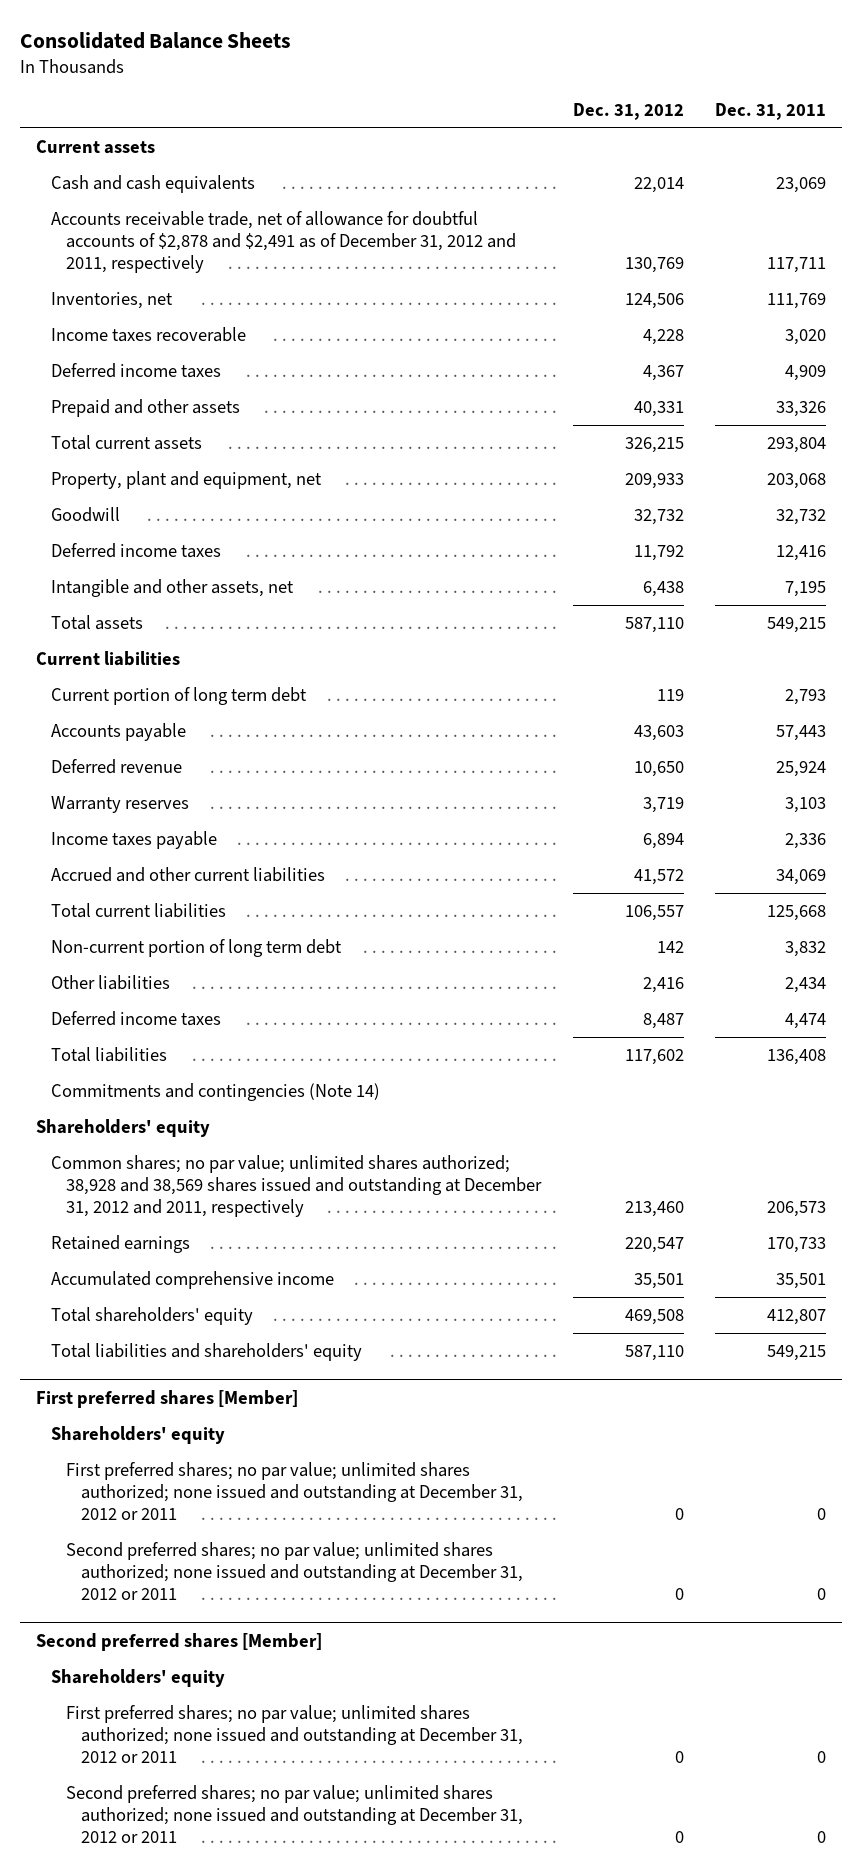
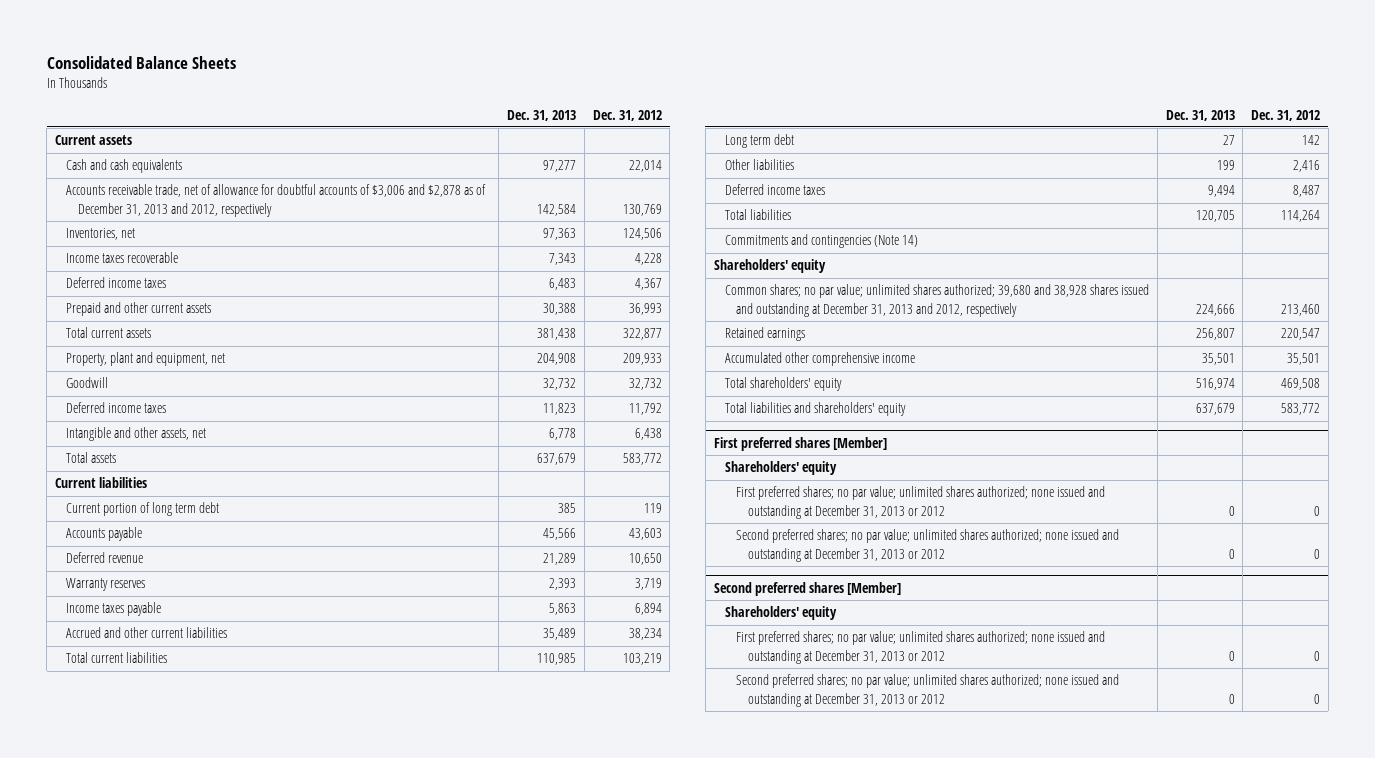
[715,103,827,121] Dec. 31, 2011 -> none
none -> [507,109,577,121] Dec. 31, 2013
[50,211,517,273] Accounts receivable trade, net of allowance for doubtful accounts of $2,878 and $2,491 as of December 31, 2012 and 2011, respectively -> [66,184,487,217] Accounts receivable trade, net of allowance for doubtful accounts of $3,006 and $2,878 as of December 31, 2013 and 2012, respectively
[50,399,240,418] Prepaid and other assets -> [66,302,212,317] Prepaid and other current assets
[633,401,684,418] 40,331 -> [628,303,662,316] 36,993
[624,437,684,454] 326,215 -> [622,328,662,341] 322,877
[624,617,684,634] 587,110 -> [622,453,662,466] 583,772
[633,869,684,886] 41,572 -> [628,628,662,641] 38,234
[624,905,684,922] 106,557 -> [622,653,662,666] 103,219
[50,939,342,958] Non-current portion of long term debt -> [725,134,795,149] Long term debt
[624,1049,684,1066] 117,602 -> [1281,210,1321,223] 114,264
[50,1155,543,1217] Common shares; no par value; unlimited shares authorized; 38,928 and 38,569 shares issued and outstanding at December 31, 2012 and 2011, respectively -> [725,284,1150,317] Common shares; no par value; unlimited shares authorized; 39,680 and 38,928 shares issued and outstanding at December 31, 2013 and 2012, respectively
[50,1271,334,1290] Accumulated comprehensive income -> [725,352,916,367] Accumulated other comprehensive income
[624,1345,684,1362] 587,110 -> [1281,403,1321,416] 583,772
[66,1462,524,1520] First preferred shares; no par value; unlimited shares authorized; none issued and outstanding at December 31, 2012 or 2011 -> [736,486,1106,519] First preferred shares; no par value; unlimited shares authorized; none issued and outstanding at December 31, 2013 or 2012
[66,1542,524,1600] Second preferred shares; no par value; unlimited shares authorized; none issued and outstanding at December 31, 2012 or 2011 -> [736,529,1120,562] Second preferred shares; no par value; unlimited shares authorized; none issued and outstanding at December 31, 2013 or 2012
[66,1705,524,1763] First preferred shares; no par value; unlimited shares authorized; none issued and outstanding at December 31, 2012 or 2011 -> [736,631,1106,664] First preferred shares; no par value; unlimited shares authorized; none issued and outstanding at December 31, 2013 or 2012
[66,1785,524,1843] Second preferred shares; no par value; unlimited shares authorized; none issued and outstanding at December 31, 2012 or 2011 -> [736,674,1120,707] Second preferred shares; no par value; unlimited shares authorized; none issued and outstanding at December 31, 2013 or 2012

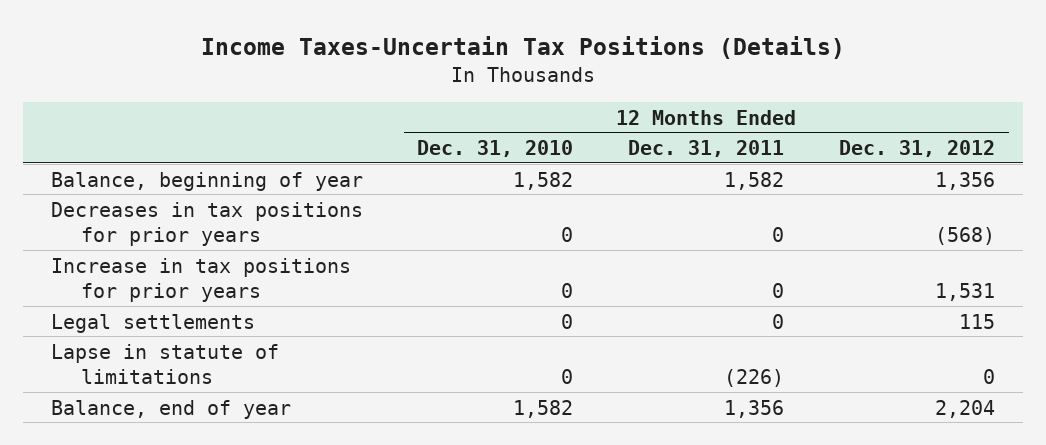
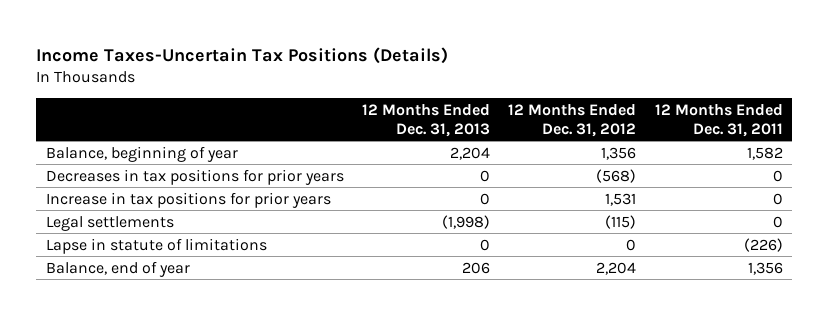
[417,140,574,158] Dec. 31, 2010 -> none
none -> [362,103,491,137] 12 Months Ended Dec. 31, 2013
[959,313,996,329] 115 -> [605,214,637,229] (115)

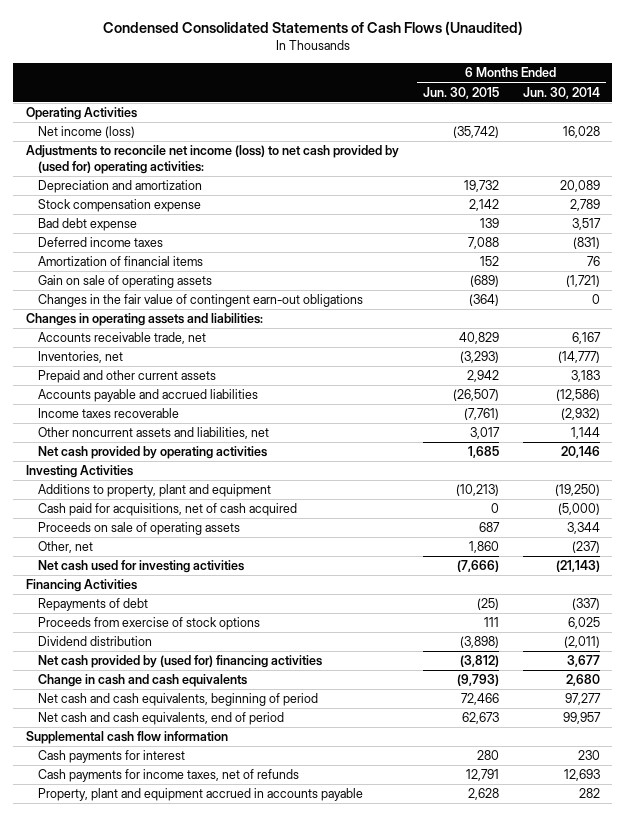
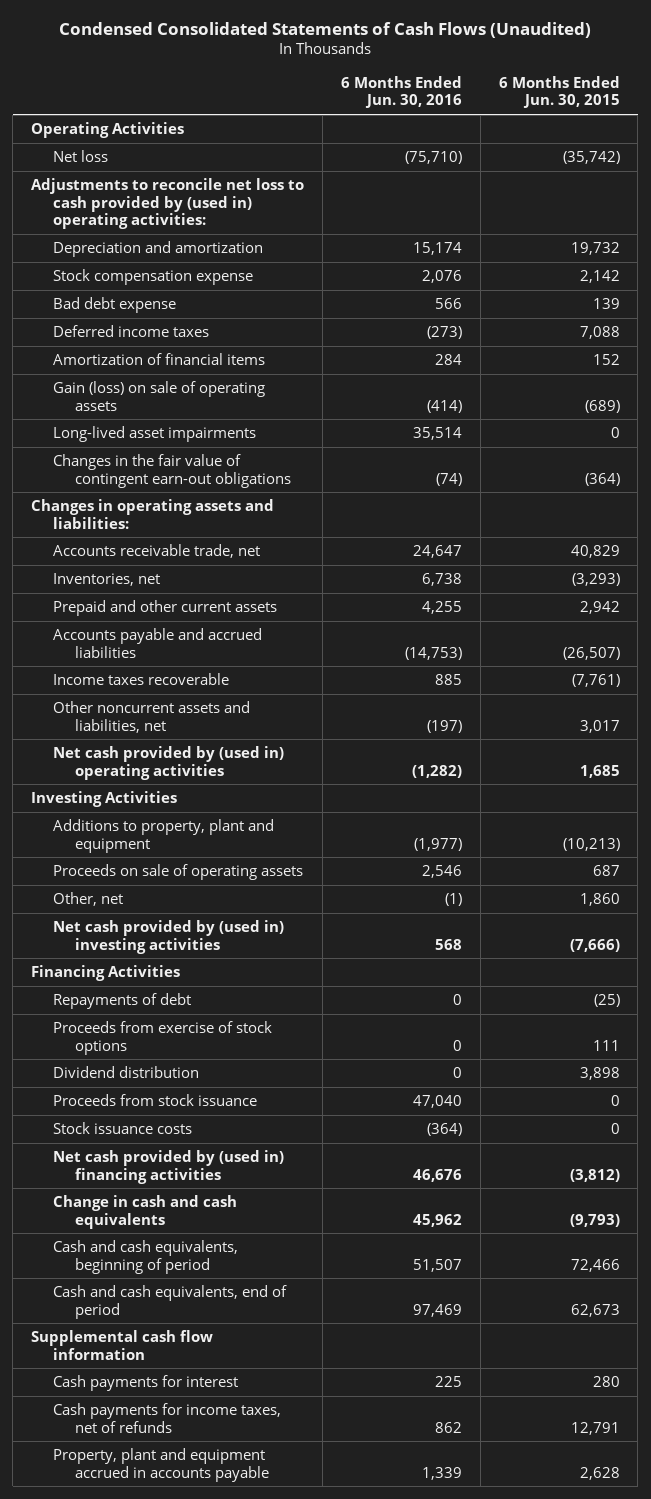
[523,86,601,99] Jun. 30, 2014 -> none
none -> [340,75,462,109] 6 Months Ended Jun. 30, 2016
[37,126,135,139] Net income (loss) -> [52,150,108,163] Net loss
[25,145,399,175] Adjustments to reconcile net income (loss) to net cash provided by (used for) operating activities: -> [31,178,305,229] Adjustments to reconcile net loss to cash provided by (used in) operating activities:
[37,275,212,289] Gain on sale of operating assets -> [52,381,265,411] Gain (loss) on sale of operating assets
none -> [52,426,256,443] Long-lived asset impairments
[37,446,267,460] Net cash provided by operating activities -> [52,746,284,780] Net cash provided by (used in) operating activities
[37,503,297,517] Cash paid for acquisitions, net of cash acquired -> none
[37,560,244,574] Net cash used for investing activities -> [52,920,284,954] Net cash provided by (used in) investing activities
[459,636,499,649] (3,898) -> [579,1067,620,1081] 3,898
none -> [52,1094,257,1107] Proceeds from stock issuance
none -> [52,1122,192,1135] Stock issuance costs
[37,655,322,669] Net cash provided by (used for) financing activities -> [52,1150,284,1184] Net cash provided by (used in) financing activities
[37,693,318,707] Net cash and cash equivalents, beginning of period -> [52,1240,238,1274] Cash and cash equivalents, beginning of period
[37,712,284,726] Net cash and cash equivalents, end of period -> [52,1285,287,1319] Cash and cash equivalents, end of period

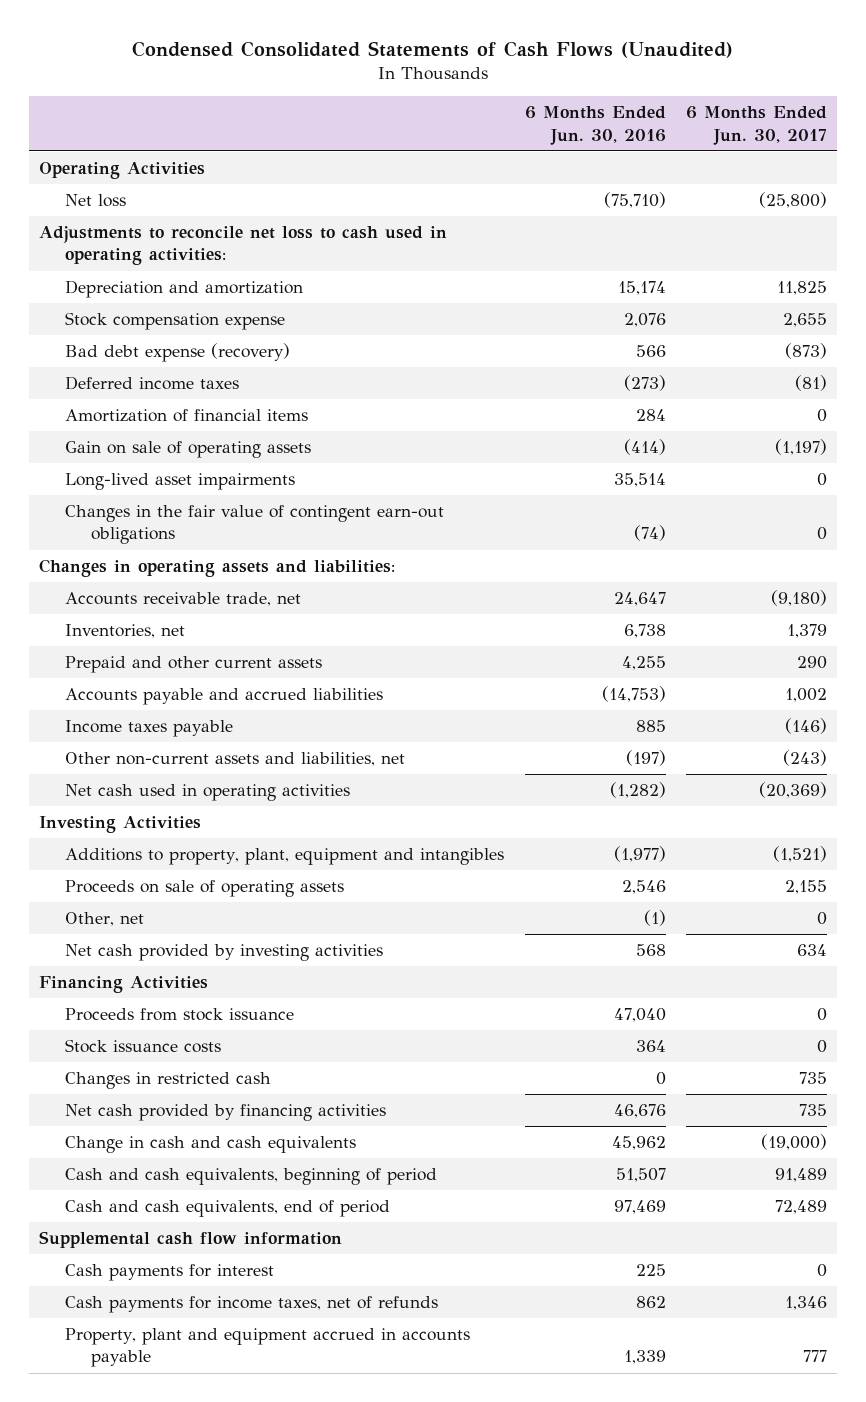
[498,75,620,109] 6 Months Ended Jun. 30, 2015 -> none
none -> [686,106,828,145] 6 Months Ended Jun. 30, 2017
[31,178,305,229] Adjustments to reconcile net loss to cash provided by (used in) operating activities: -> [38,226,447,266] Adjustments to reconcile net loss to cash used in operating activities:
[52,297,176,314] Bad debt expense -> [65,343,291,363] Bad debt expense (recovery)
[52,381,265,411] Gain (loss) on sale of operating assets -> [65,441,312,459] Gain on sale of operating assets
[52,673,229,686] Income taxes recoverable -> [65,720,234,738] Income taxes payable
[52,701,250,733] Other noncurrent assets and liabilities, net -> [65,752,406,767] Other non-current assets and liabilities, net
[52,746,284,780] Net cash provided by (used in) operating activities -> [65,784,351,802] Net cash used in operating activities
[52,819,274,853] Additions to property, plant and equipment -> [65,848,505,866] Additions to property, plant, equipment and intangibles
[52,920,284,954] Net cash provided by (used in) investing activities -> [65,944,384,962] Net cash provided by investing activities
[52,993,191,1010] Repayments of debt -> none
[52,1021,272,1055] Proceeds from exercise of stock options -> none
[52,1066,199,1079] Dividend distribution -> none
[426,1123,462,1137] (364) -> [635,1040,666,1053] 364
none -> [65,1072,272,1090] Changes in restricted cash
[52,1150,284,1184] Net cash provided by (used in) financing activities -> [65,1104,387,1122] Net cash provided by financing activities

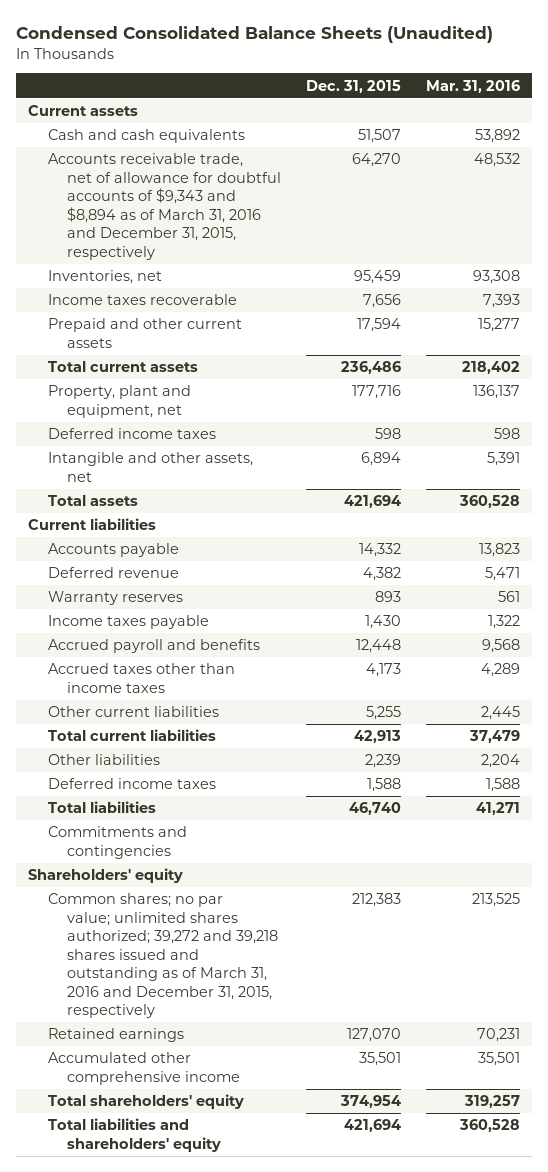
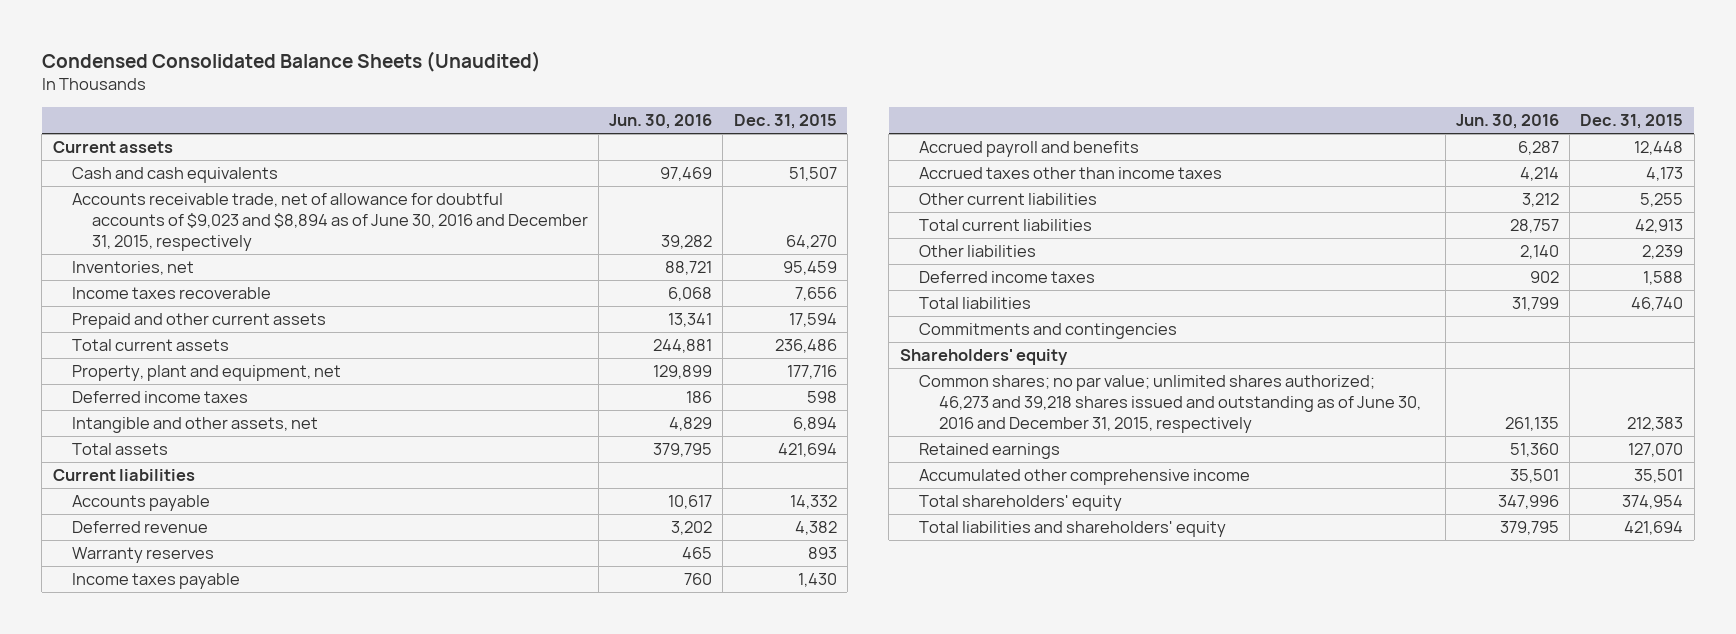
[425,79,520,93] Mar. 31, 2016 -> none
none -> [609,114,713,130] Jun. 30, 2016
[47,153,282,260] Accounts receivable trade, net of allowance for doubtful accounts of $9,343 and $8,894 as of March 31, 2016 and December 31, 2015, respectively -> [72,193,589,251] Accounts receivable trade, net of allowance for doubtful accounts of $9,023 and $8,894 as of June 30, 2016 and December 31, 2015, respectively
[47,893,279,1019] Common shares; no par value; unlimited shares authorized; 39,272 and 39,218 shares issued and outstanding as of March 31, 2016 and December 31, 2015, respectively -> [919,375,1421,433] Common shares; no par value; unlimited shares authorized; 46,273 and 39,218 shares issued and outstanding as of June 30, 2016 and December 31, 2015, respectively

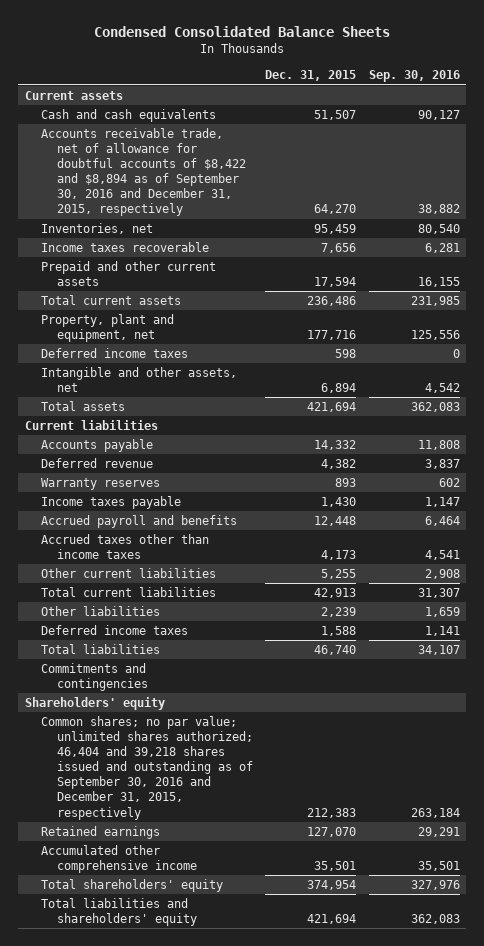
[41,50,541,72] Condensed Consolidated Balance Sheets (Unaudited) -> [94,26,391,38] Condensed Consolidated Balance Sheets
[609,114,713,130] Jun. 30, 2016 -> none
none -> [368,70,460,83] Sep. 30, 2016
[72,193,589,251] Accounts receivable trade, net of allowance for doubtful accounts of $9,023 and $8,894 as of June 30, 2016 and December 31, 2015, respectively -> [40,127,247,217] Accounts receivable trade, net of allowance for doubtful accounts of $8,422 and $8,894 as of September 30, 2016 and December 31, 2015, respectively
[919,375,1421,433] Common shares; no par value; unlimited shares authorized; 46,273 and 39,218 shares issued and outstanding as of June 30, 2016 and December 31, 2015, respectively -> [40,715,254,820] Common shares; no par value; unlimited shares authorized; 46,404 and 39,218 shares issued and outstanding as of September 30, 2016 and December 31, 2015, respectively

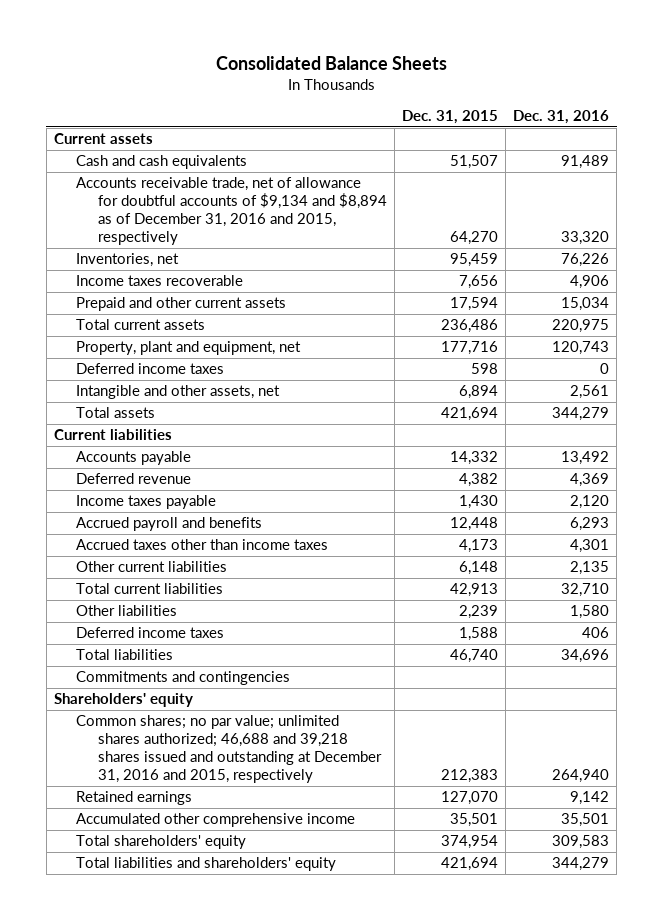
[94,26,391,38] Condensed Consolidated Balance Sheets -> [215,55,447,70] Consolidated Balance Sheets
[368,70,460,83] Sep. 30, 2016 -> none
none -> [513,110,610,125] Dec. 31, 2016
[40,127,247,217] Accounts receivable trade, net of allowance for doubtful accounts of $8,422 and $8,894 as of September 30, 2016 and December 31, 2015, respectively -> [76,177,388,246] Accounts receivable trade, net of allowance for doubtful accounts of $9,134 and $8,894 as of December 31, 2016 and 2015, respectively
[40,477,160,490] Warranty reserves -> none
[321,568,357,579] 5,255 -> [459,561,499,576] 6,148
[40,715,254,820] Common shares; no par value; unlimited shares authorized; 46,404 and 39,218 shares issued and outstanding as of September 30, 2016 and December 31, 2015, respectively -> [76,715,383,784] Common shares; no par value; unlimited shares authorized; 46,688 and 39,218 shares issued and outstanding at December 31, 2016 and 2015, respectively

